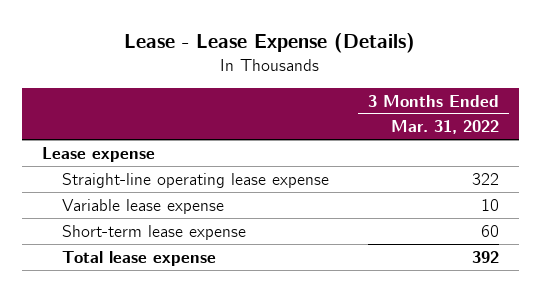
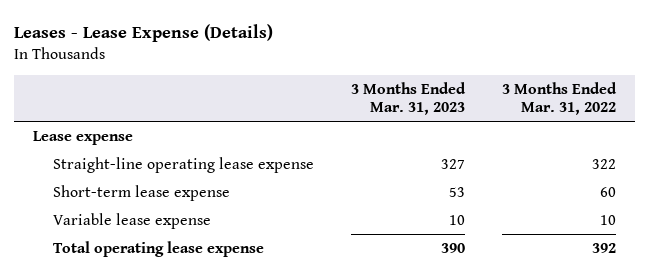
[124,33,416,54] Lease - Lease Expense (Details) -> [14,24,274,43] Leases - Lease Expense (Details)
none -> [351,81,467,116] 3 Months Ended Mar. 31, 2023
[61,198,224,214] Variable lease expense -> [53,212,212,229] Variable lease expense
[61,250,216,266] Total lease expense -> [53,240,265,257] Total operating lease expense

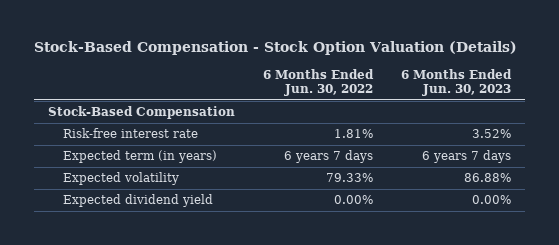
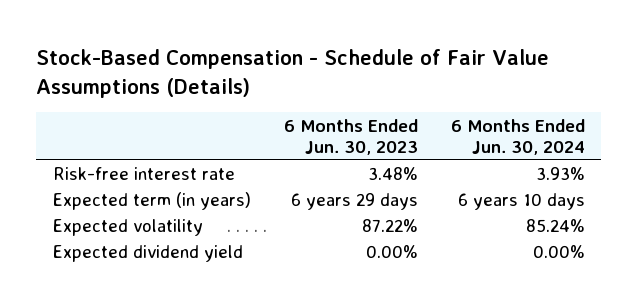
[33,40,517,55] Stock-Based Compensation - Stock Option Valuation (Details) -> [36,49,550,98] Stock-Based Compensation - Schedule of Fair Value Assumptions (Details)
[262,68,374,96] 6 Months Ended Jun. 30, 2022 -> none
none -> [450,118,585,156] 6 Months Ended Jun. 30, 2024
[47,106,235,120] Stock-Based Compensation -> none
[471,129,511,139] 3.52% -> [367,167,418,181] 3.48%
[421,150,511,164] 6 years 7 days -> [290,193,418,211] 6 years 29 days
[463,173,511,183] 86.88% -> [361,219,418,233] 87.22%

